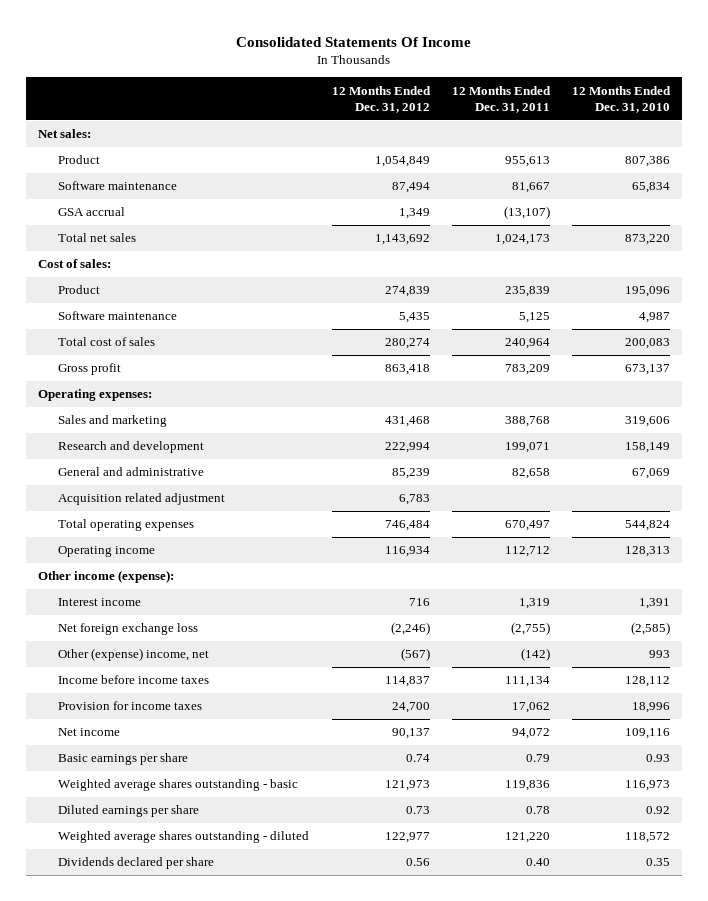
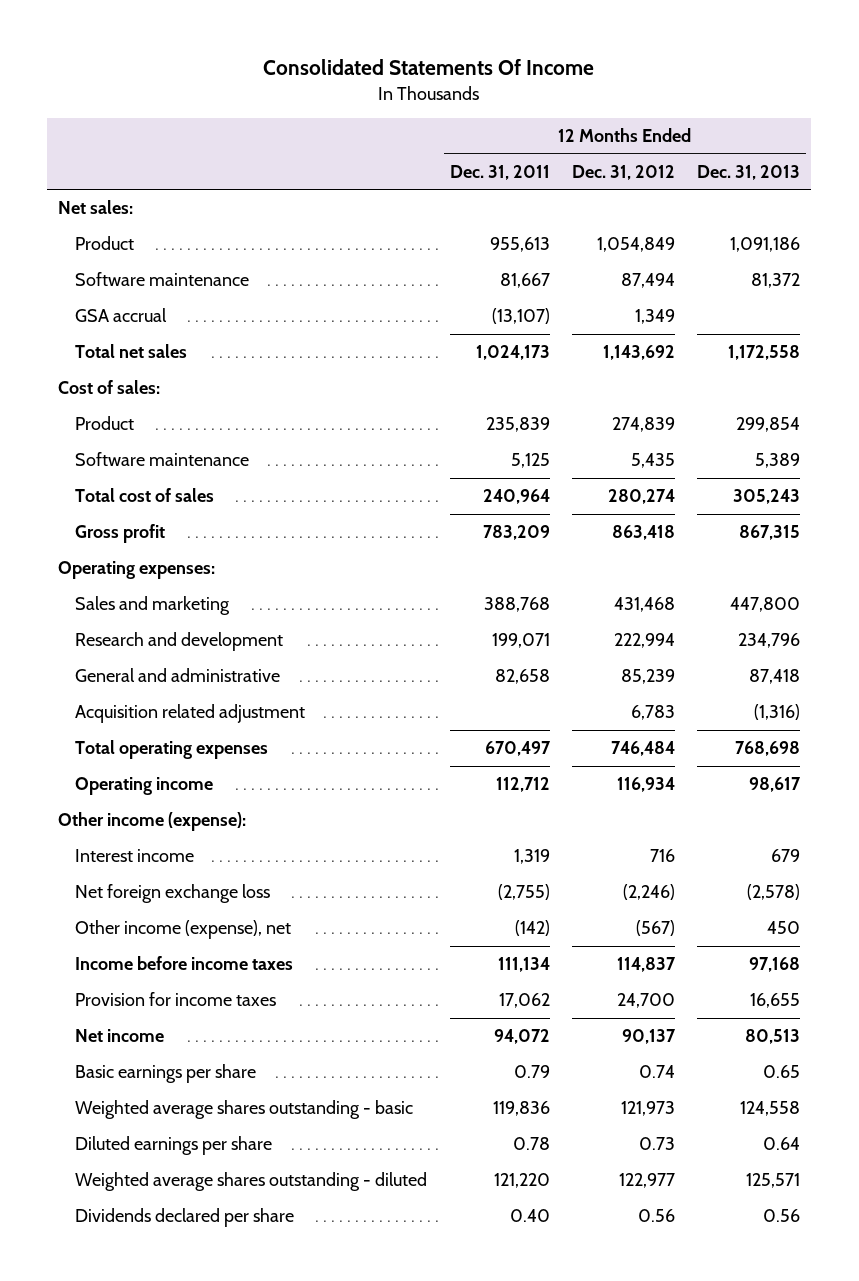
[572,85,672,113] 12 Months Ended Dec. 31, 2010 -> none
none -> [697,164,801,180] Dec. 31, 2013
[58,648,210,662] Other (expense) income, net -> [75,920,292,940] Other income (expense), net

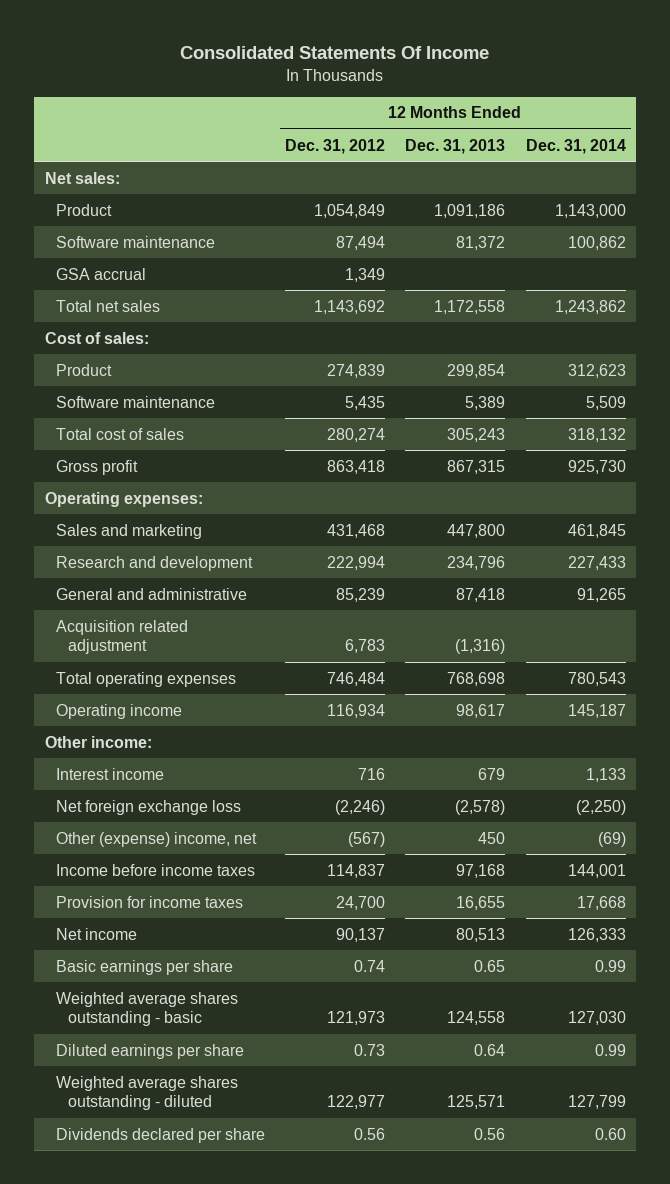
[449,164,550,180] Dec. 31, 2011 -> none
none -> [525,138,626,154] Dec. 31, 2014
[58,812,247,832] Other income (expense): -> [44,735,152,748] Other income:
[75,920,292,940] Other income (expense), net -> [56,831,258,847] Other (expense) income, net

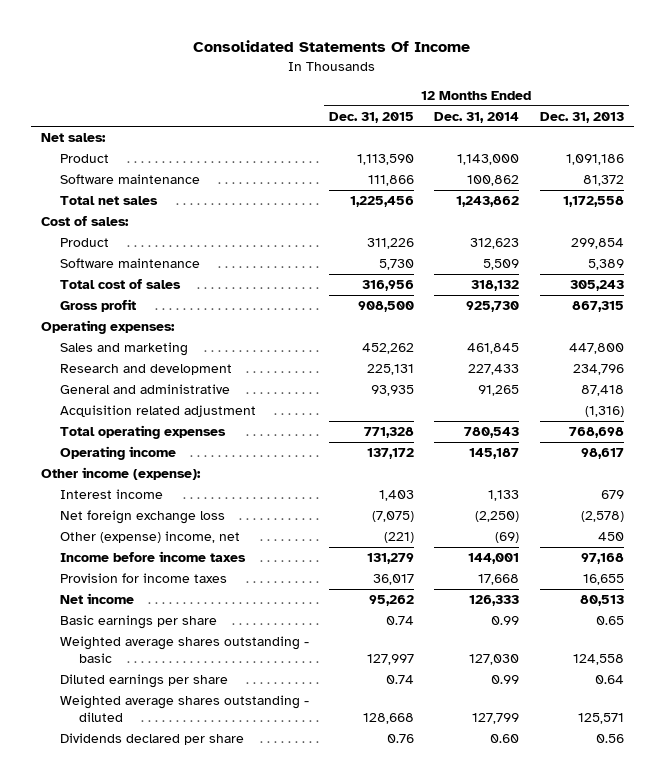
[285,138,386,154] Dec. 31, 2012 -> none
none -> [329,111,415,123] Dec. 31, 2015
[56,267,147,280] GSA accrual -> none
[44,735,152,748] Other income: -> [41,467,202,481] Other income (expense):

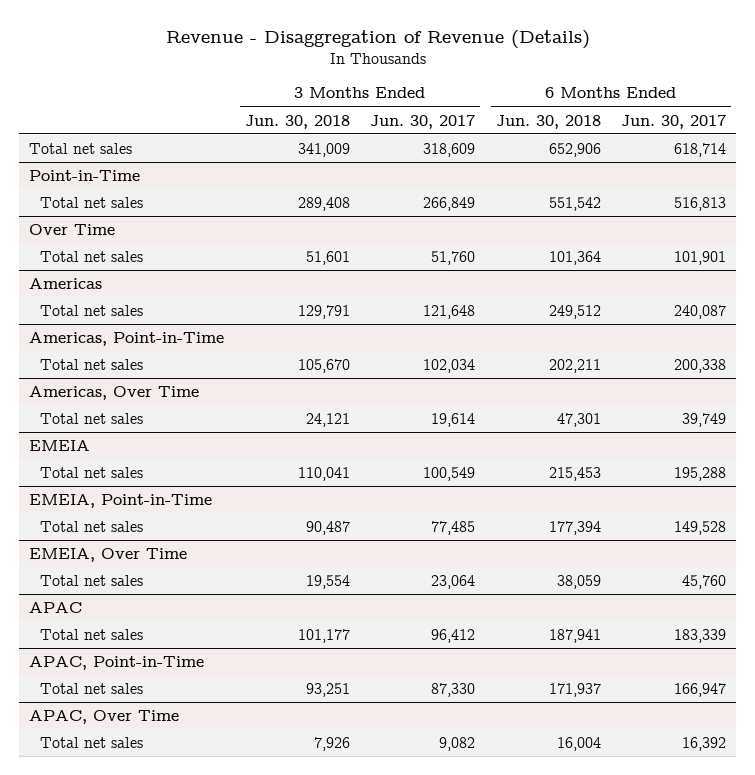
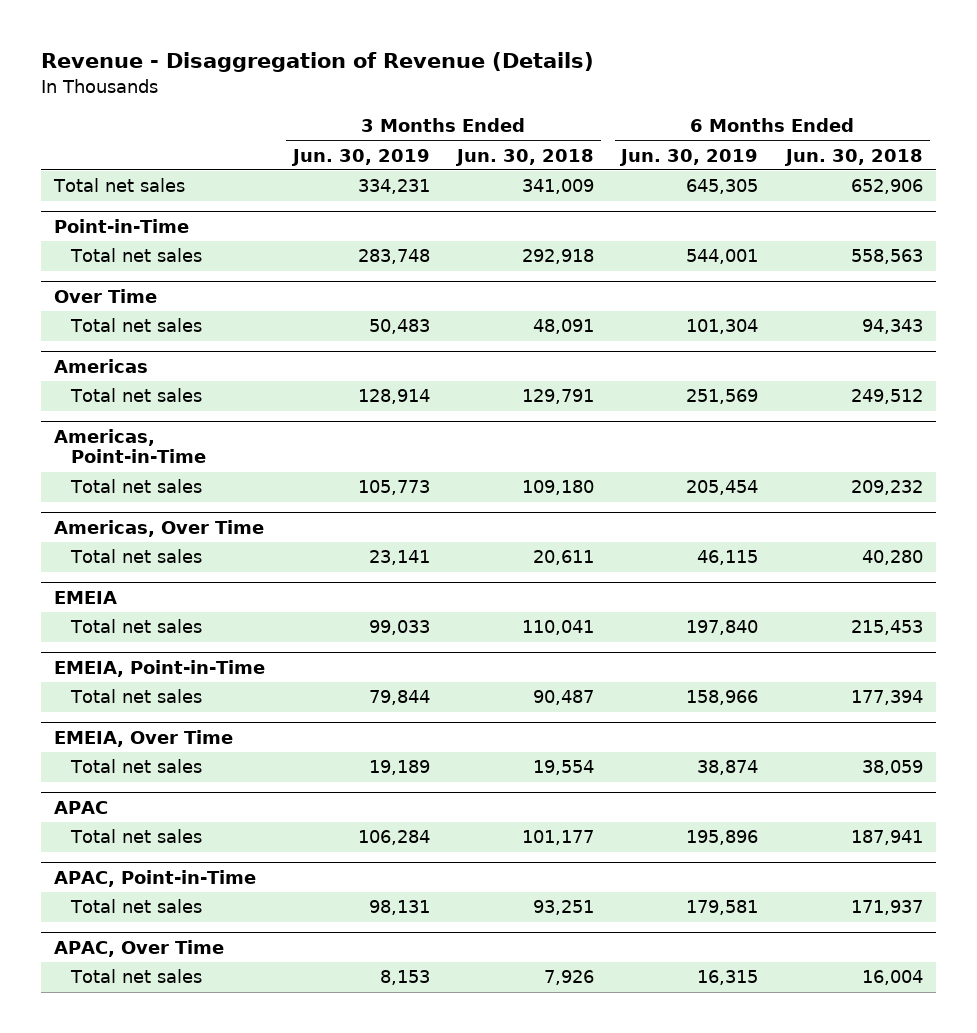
[370,114,476,129] Jun. 30, 2017 -> none
[621,114,727,129] Jun. 30, 2017 -> none
none -> [290,148,430,166] Jun. 30, 2019
none -> [619,148,759,166] Jun. 30, 2019
[297,196,350,211] 289,408 -> [522,249,595,265] 292,918
[548,196,601,211] 551,542 -> [850,249,923,265] 558,563
[305,250,350,265] 51,601 -> [533,319,595,335] 48,091
[548,250,601,265] 101,364 -> [861,319,923,335] 94,343
[297,358,350,373] 105,670 -> [522,480,595,496] 109,180
[548,358,601,373] 202,211 -> [850,480,923,496] 209,232
[305,412,350,427] 24,121 -> [533,550,595,566] 20,611
[556,412,601,427] 47,301 -> [861,550,923,566] 40,280

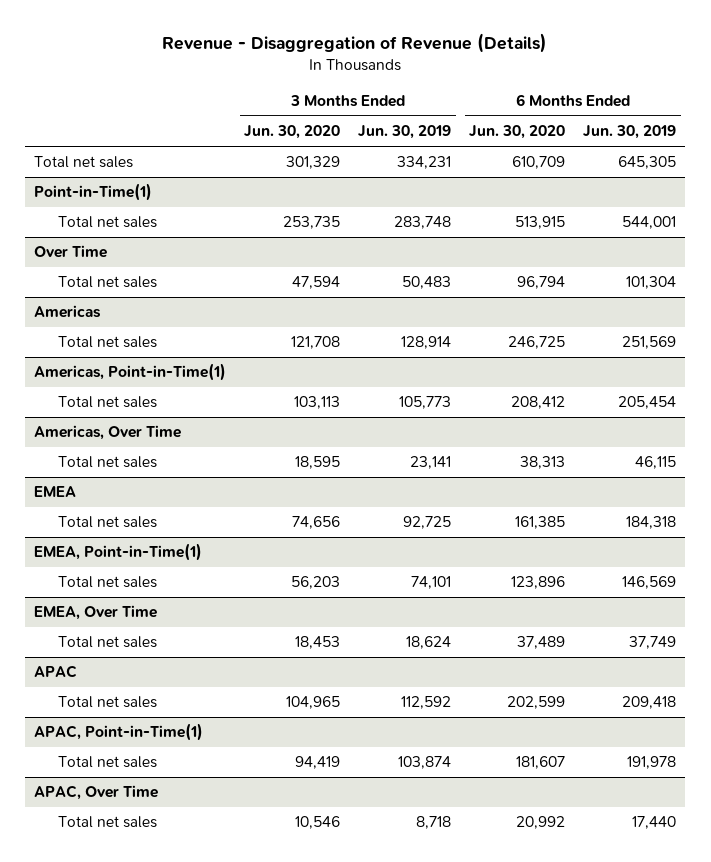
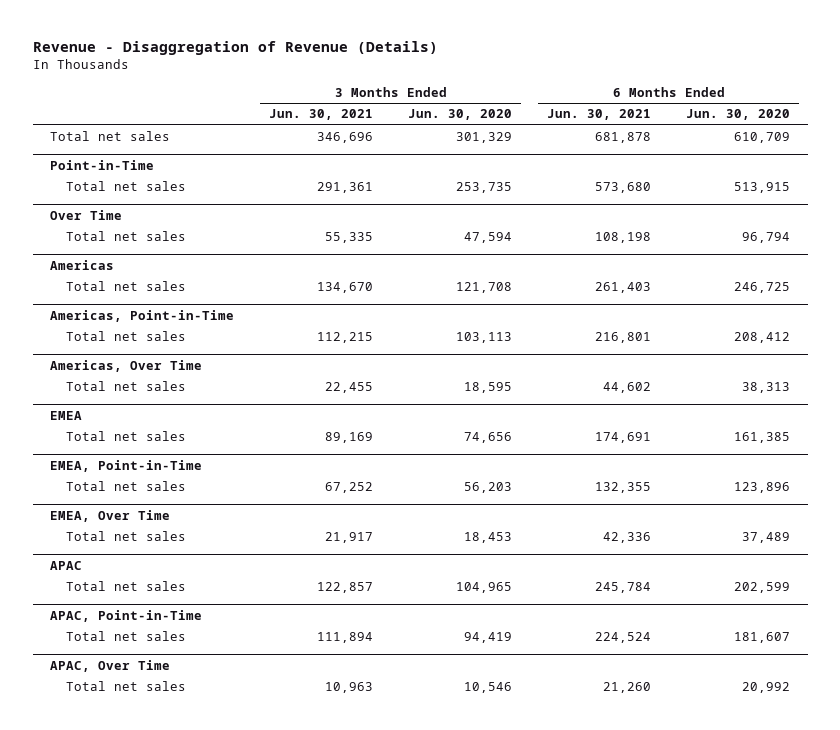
[358,125,452,140] Jun. 30, 2019 -> none
[583,125,677,140] Jun. 30, 2019 -> none
none -> [269,109,374,121] Jun. 30, 2021
none -> [547,109,652,121] Jun. 30, 2021
[34,183,153,202] Point-in-Time(1) -> [50,160,155,171] Point-in-Time
[34,363,227,382] Americas, Point-in-Time(1) -> [50,310,235,323] Americas, Point-in-Time
[34,543,203,562] EMEA, Point-in-Time(1) -> [50,460,203,473] EMEA, Point-in-Time
[34,723,204,742] APAC, Point-in-Time(1) -> [50,610,203,623] APAC, Point-in-Time

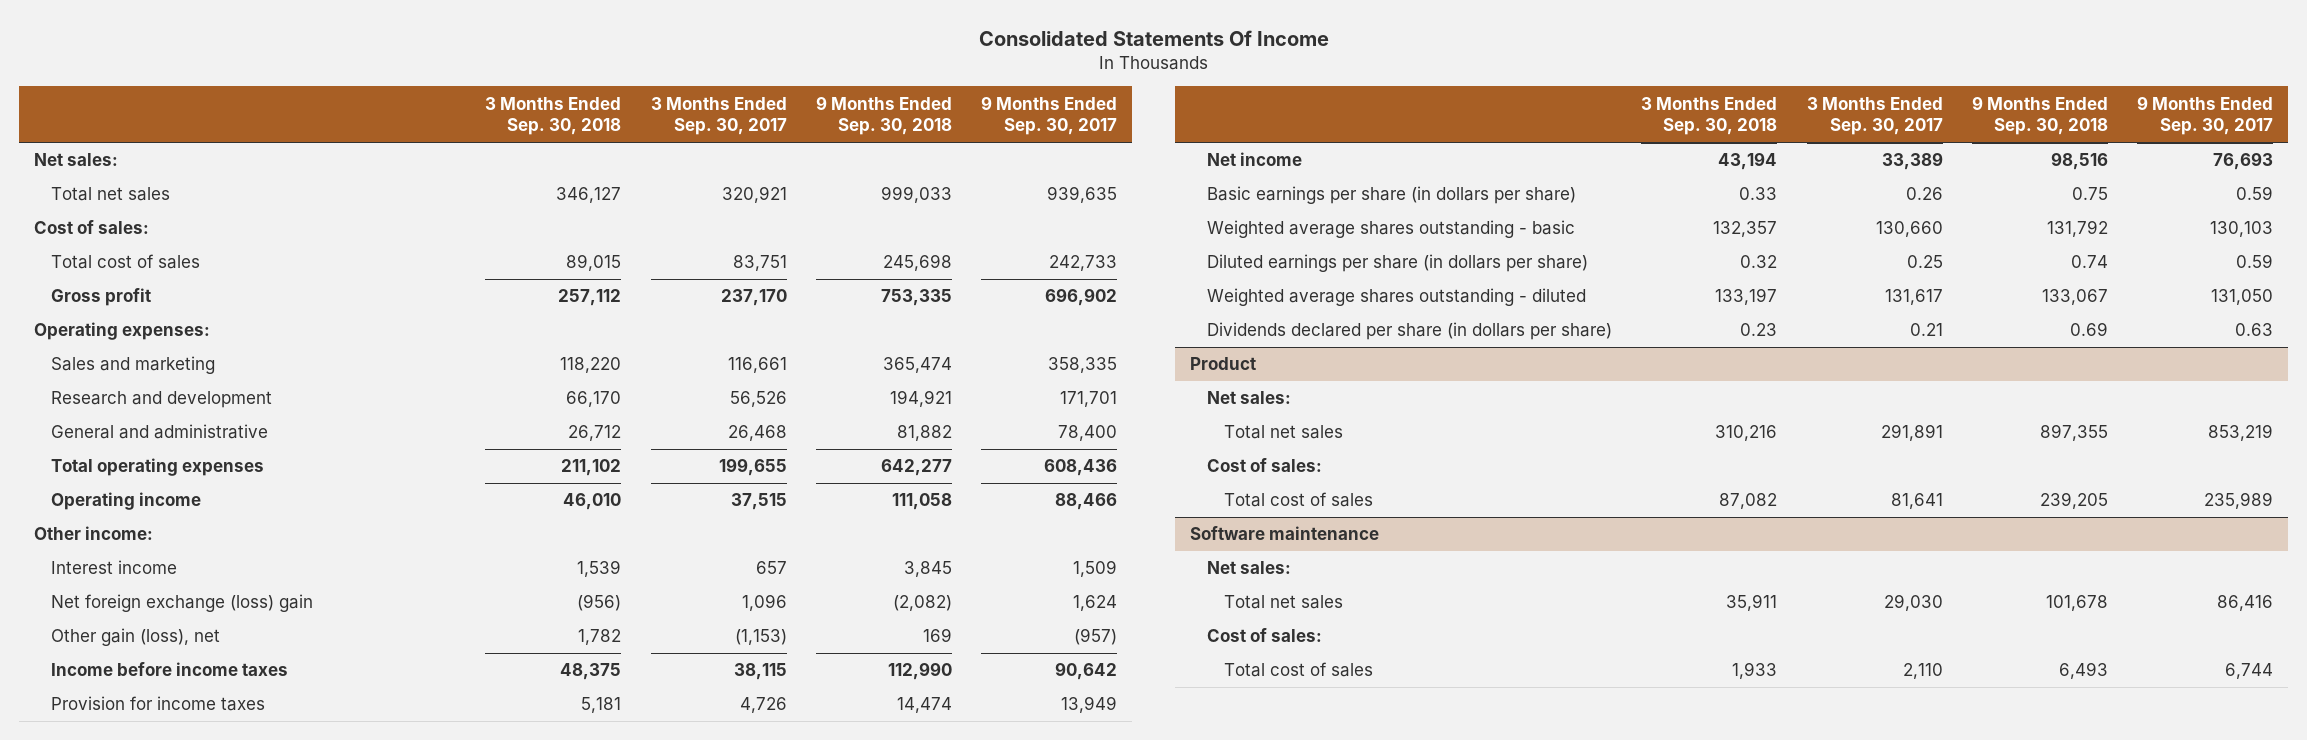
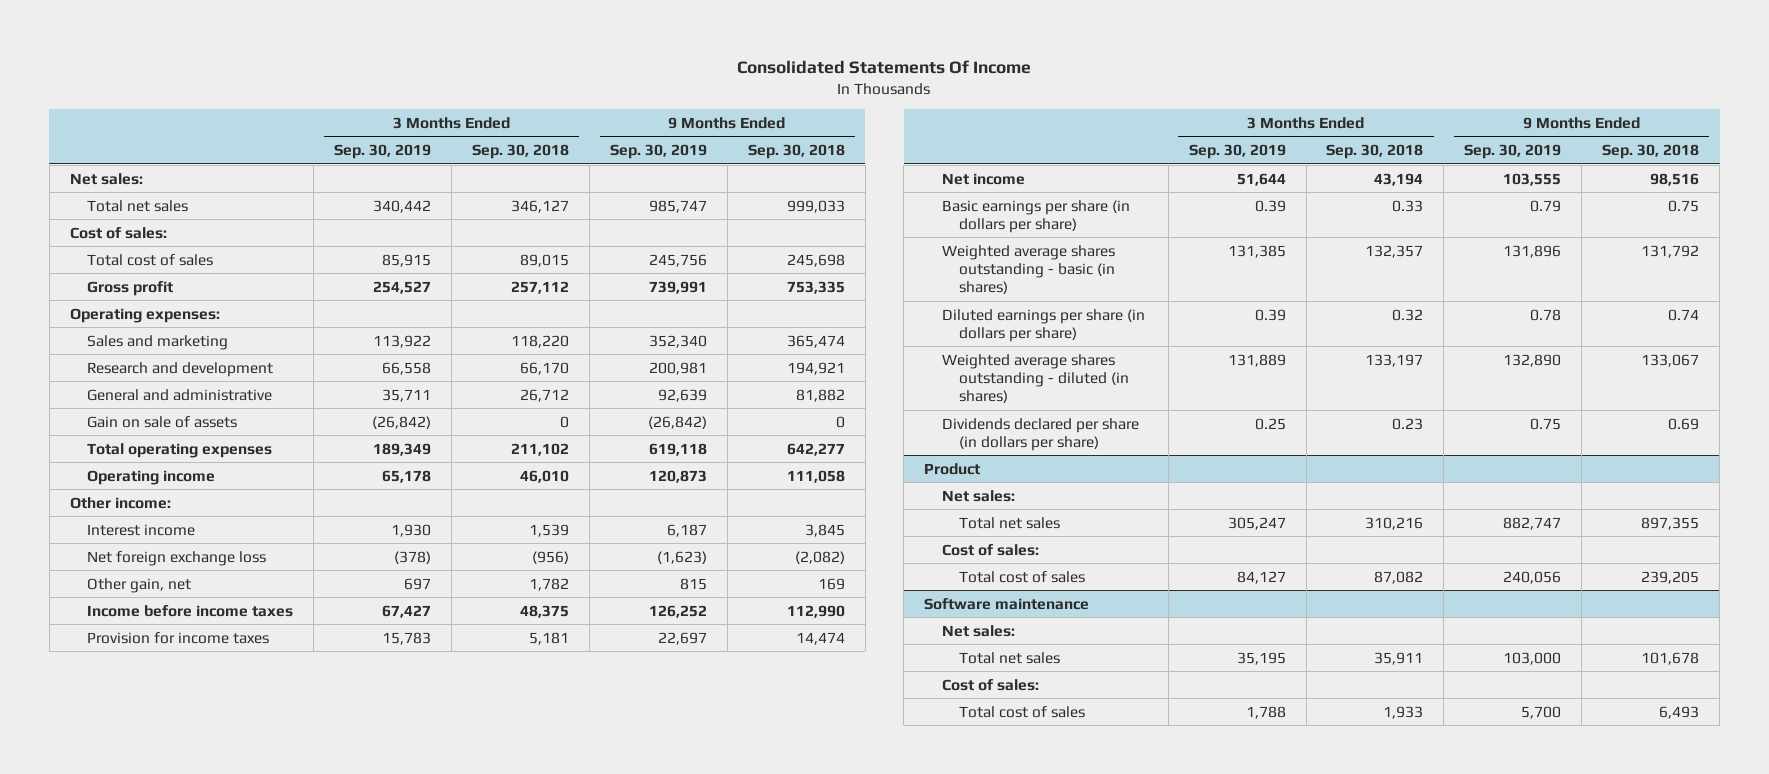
[650,96,787,136] 3 Months Ended Sep. 30, 2017 -> none
[981,95,1118,136] 9 Months Ended Sep. 30, 2017 -> none
none -> [334,143,432,159] Sep. 30, 2019
none -> [609,143,707,159] Sep. 30, 2019
none -> [87,415,238,428] Gain on sale of assets
[51,594,314,613] Net foreign exchange (loss) gain -> [87,550,267,566] Net foreign exchange loss
[51,628,221,647] Other gain (loss), net -> [87,577,192,593] Other gain, net
[1207,220,1576,239] Weighted average shares outstanding - basic -> [941,244,1116,295] Weighted average shares outstanding - basic (in shares)
[1207,288,1587,307] Weighted average shares outstanding - diluted -> [941,353,1130,404] Weighted average shares outstanding - diluted (in shares)

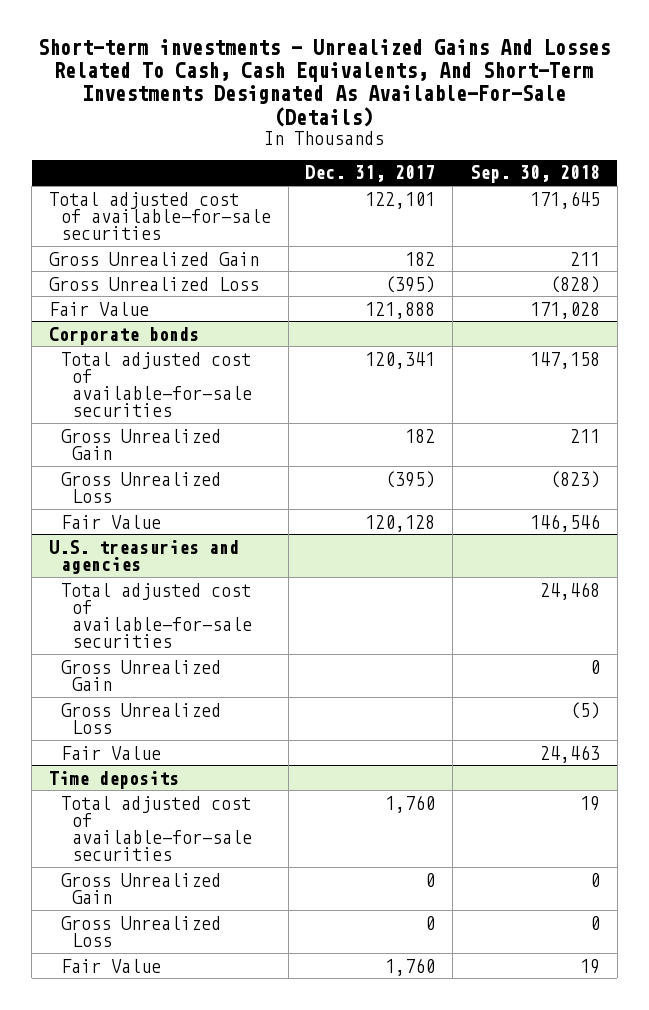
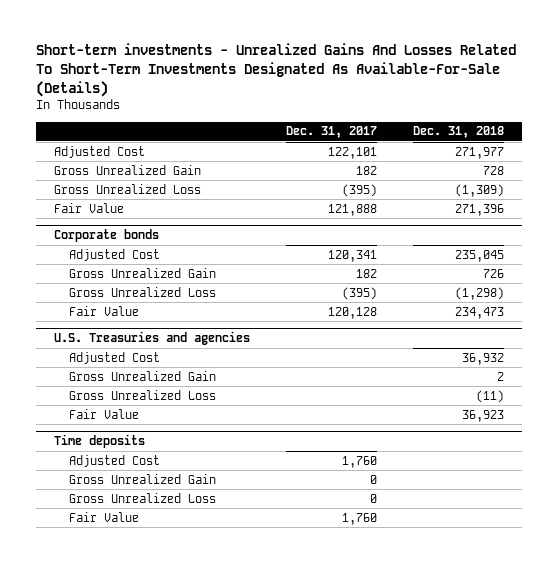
[38,39,611,127] Short-term investments - Unrealized Gains And Losses Related To Cash, Cash Equivalents, And Short-Term Investments Designated As Available-For-Sale (Details) -> [36,43,517,97] Short-term investments - Unrealized Gains And Losses Related To Short-Term Investments Designated As Available-For-Sale (Details)
[469,165,600,184] Sep. 30, 2018 -> none
none -> [413,126,505,139] Dec. 31, 2018
[49,191,271,241] Total adjusted cost of available-for-sale securities -> [54,145,146,158] Adjusted Cost
[60,351,253,418] Total adjusted cost of available-for-sale securities -> [68,248,160,261] Adjusted Cost
[49,539,240,574] U.S. treasuries and agencies -> [54,331,251,346] U.S. Treasuries and agencies
[60,582,253,649] Total adjusted cost of available-for-sale securities -> [68,351,160,364] Adjusted Cost
[60,795,253,862] Total adjusted cost of available-for-sale securities -> [68,454,160,467] Adjusted Cost

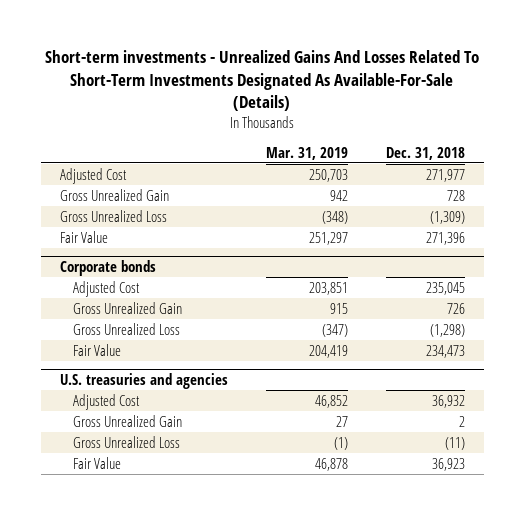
[286,126,378,139] Dec. 31, 2017 -> none
none -> [265,146,348,160] Mar. 31, 2019
[54,331,251,346] U.S. Treasuries and agencies -> [60,372,229,389] U.S. treasuries and agencies
[54,434,146,449] Time deposits -> none
[68,454,160,467] Adjusted Cost -> none
[68,473,216,484] Gross Unrealized Gain -> none
[68,492,216,503] Gross Unrealized Loss -> none
[68,511,139,522] Fair Value -> none

